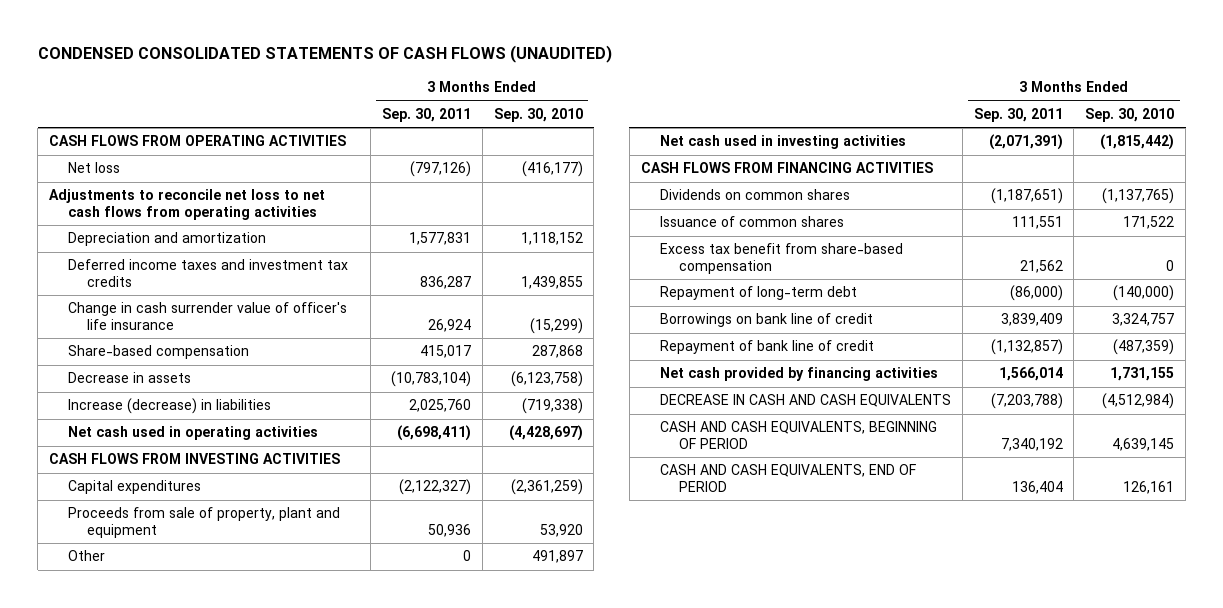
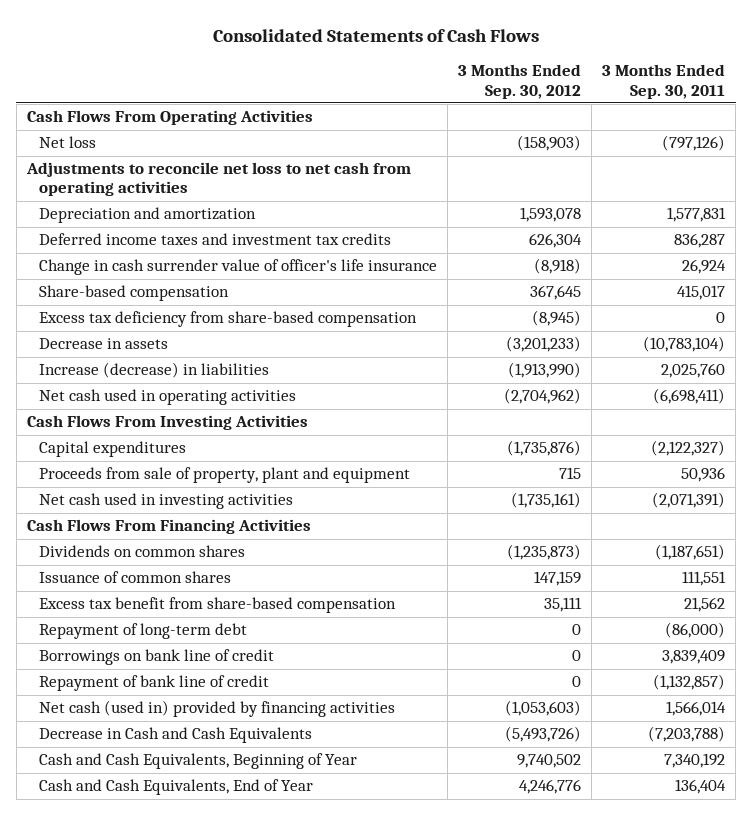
[37,45,612,64] CONDENSED CONSOLIDATED STATEMENTS OF CASH FLOWS (UNAUDITED) -> [213,28,540,42] Consolidated Statements of Cash Flows
[493,107,583,122] Sep. 30, 2010 -> none
none -> [458,64,582,99] 3 Months Ended Sep. 30, 2012
[48,135,346,147] CASH FLOWS FROM OPERATING ACTIVITIES -> [27,110,314,126] Cash Flows From Operating Activities
[48,189,325,220] Adjustments to reconcile net loss to net cash flows from operating activities -> [26,162,412,197] Adjustments to reconcile net loss to net cash from operating activities
none -> [38,311,417,328] Excess tax deficiency from share-based compensation
[48,453,340,465] CASH FLOWS FROM INVESTING ACTIVITIES -> [27,415,309,431] Cash Flows From Investing Activities
[68,550,106,562] Other -> none
[640,162,933,174] CASH FLOWS FROM FINANCING ACTIVITIES -> [27,519,312,535] Cash Flows From Financing Activities
[659,367,938,382] Net cash provided by financing activities -> [38,700,395,718] Net cash (used in) provided by financing activities
[659,394,951,408] DECREASE IN CASH AND CASH EQUIVALENTS -> [38,727,312,744] Decrease in Cash and Cash Equivalents
[659,421,937,449] CASH AND CASH EQUIVALENTS, BEGINNING OF PERIOD -> [38,753,357,770] Cash and Cash Equivalents, Beginning of Year
[659,464,916,492] CASH AND CASH EQUIVALENTS, END OF PERIOD -> [38,779,313,796] Cash and Cash Equivalents, End of Year

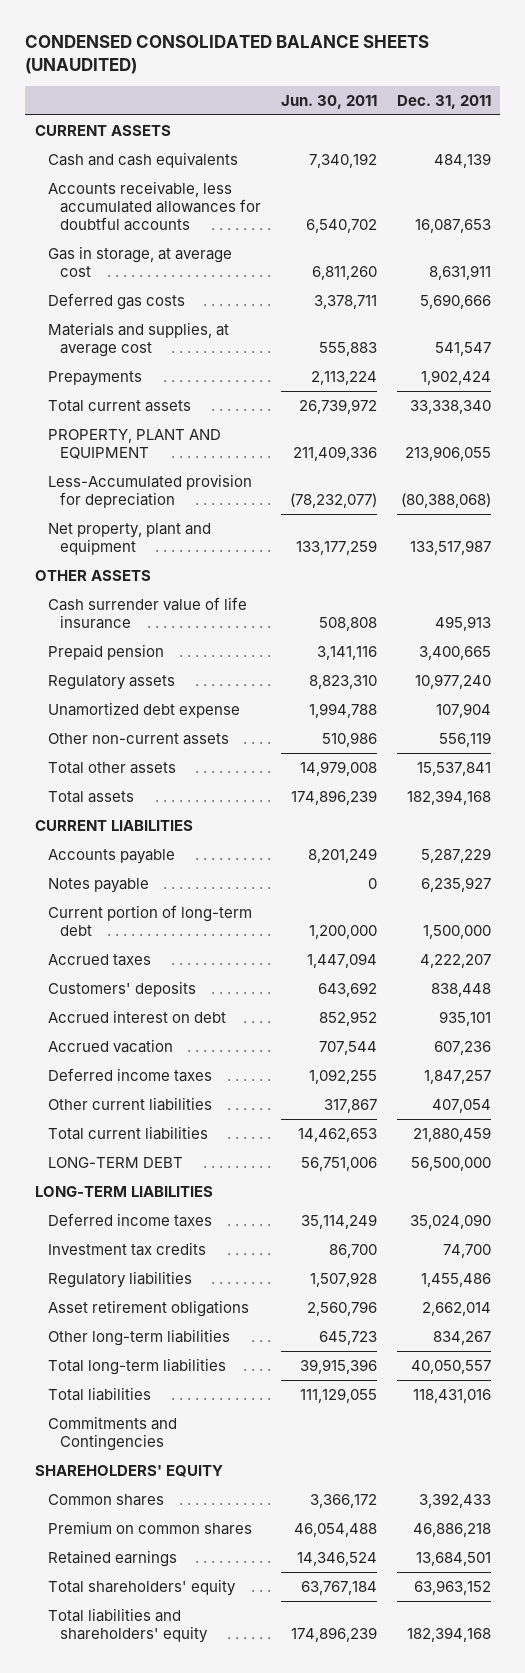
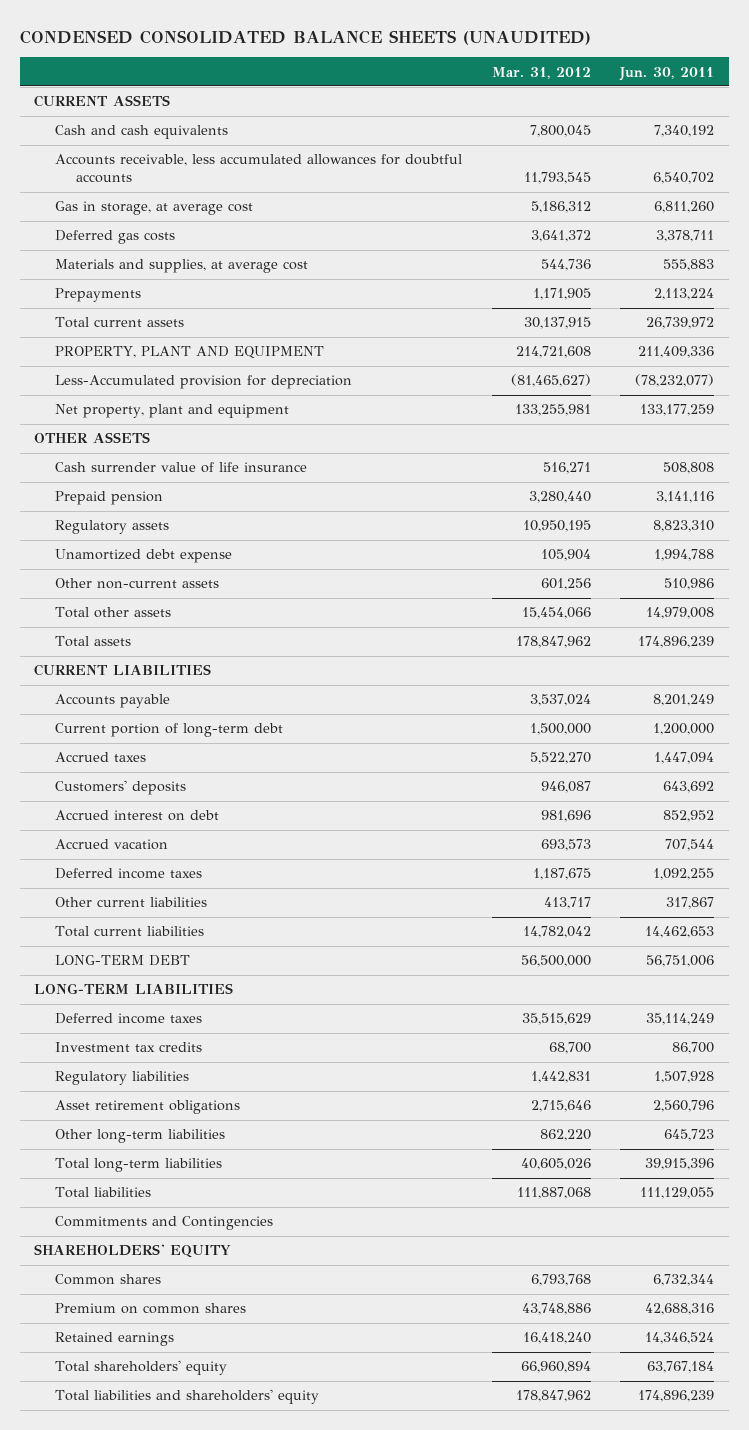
[396,94,491,109] Dec. 31, 2011 -> none
none -> [491,66,591,79] Mar. 31, 2012
[47,877,149,893] Notes payable -> none
[310,1493,378,1508] 3,366,172 -> [653,1274,715,1287] 6,732,344
[294,1522,378,1537] 46,054,488 -> [645,1303,715,1316] 42,688,316

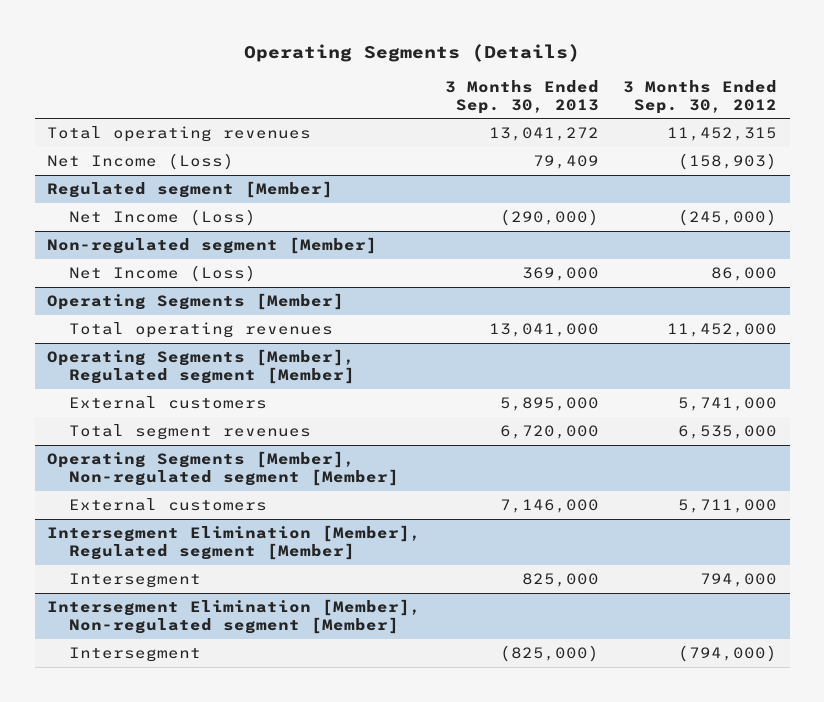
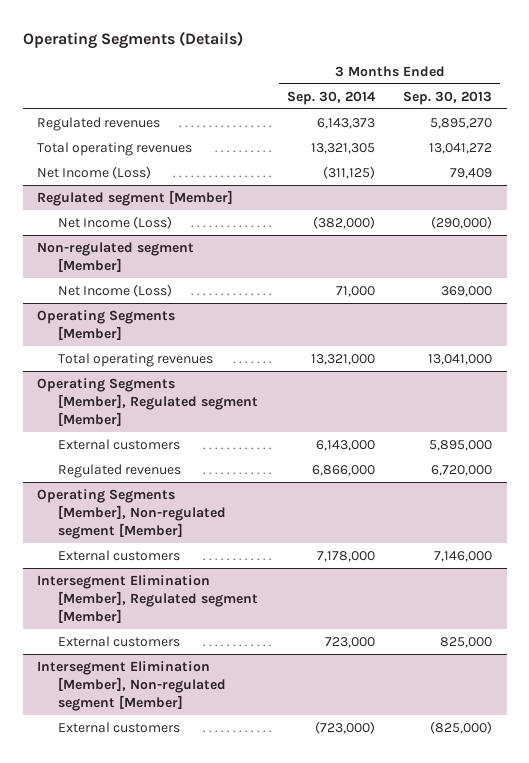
[623,79,778,114] 3 Months Ended Sep. 30, 2012 -> none
none -> [286,90,376,105] Sep. 30, 2014
none -> [36,117,160,132] Regulated revenues
[69,424,312,441] Total segment revenues -> [57,464,181,479] Regulated revenues
[69,573,202,589] Intersegment -> [57,636,180,648] External customers
[69,647,202,663] Intersegment -> [57,722,180,734] External customers

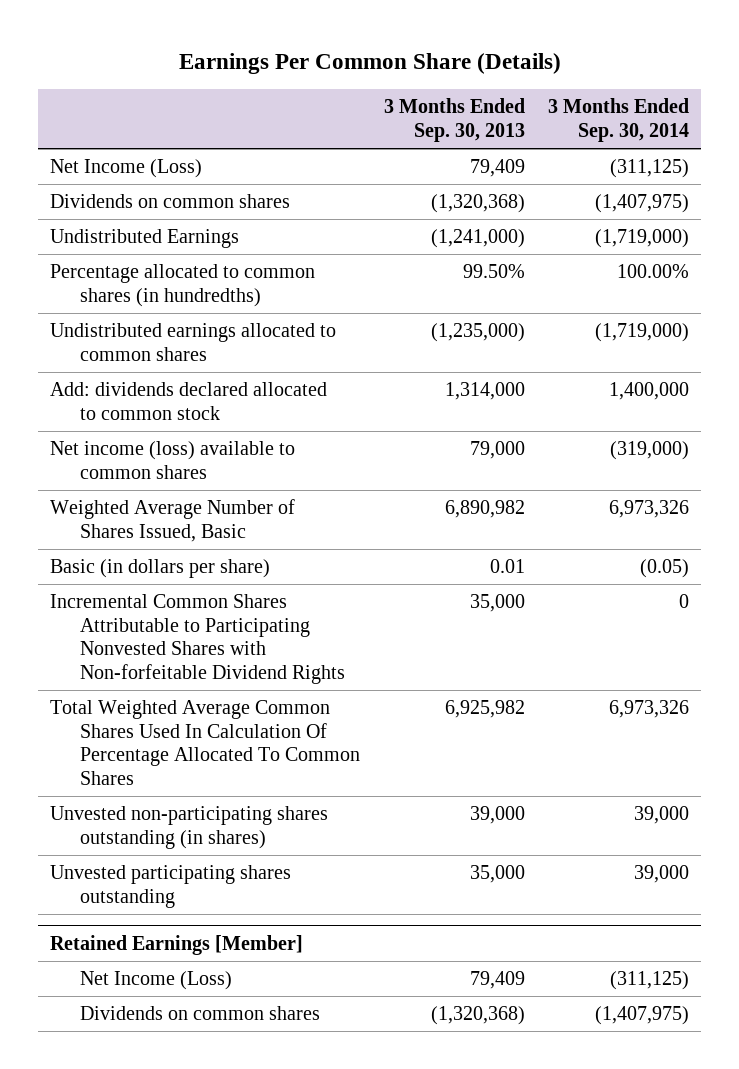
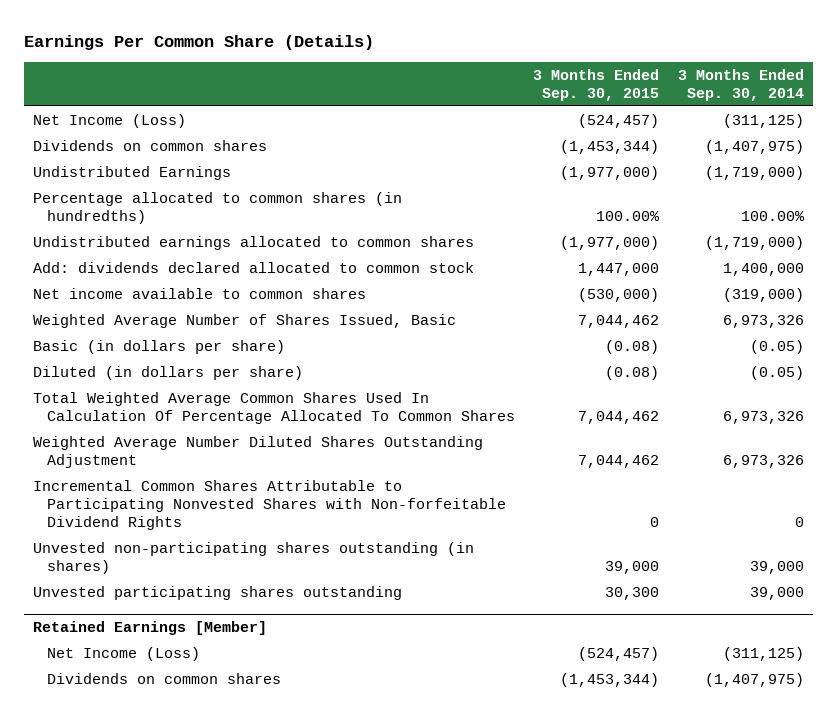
[383,98,525,142] 3 Months Ended Sep. 30, 2013 -> none
none -> [533,68,660,101] 3 Months Ended Sep. 30, 2015
[50,441,296,479] Net income (loss) available to common shares -> [32,287,366,299] Net income available to common shares
none -> [32,365,303,380] Diluted (in dollars per share)
none -> [32,435,483,469] Weighted Average Number Diluted Shares Outstanding Adjustment
[50,594,346,685] Incremental Common Shares Attributable to Participating Nonvested Shares with Non-forfeitable Dividend Rights -> [32,479,507,531] Incremental Common Shares Attributable to Participating Nonvested Shares with Non-forfeitable Dividend Rights

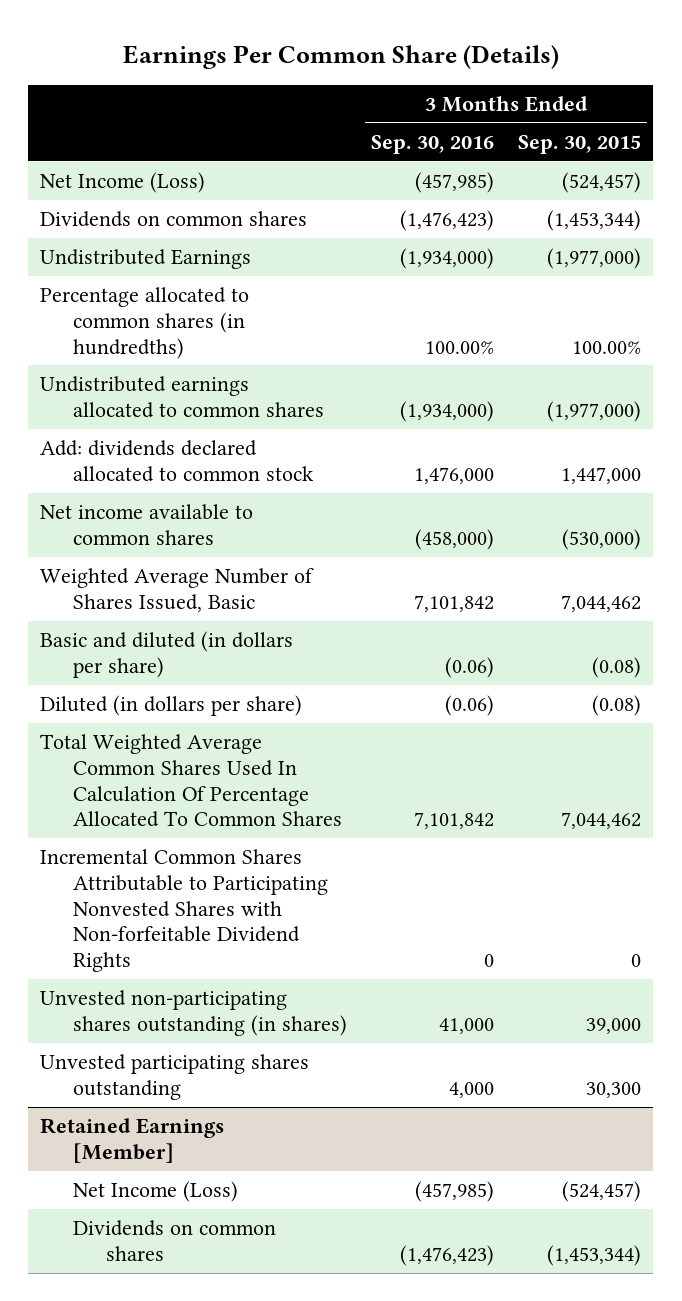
[677,68,804,101] 3 Months Ended Sep. 30, 2014 -> none
none -> [371,135,495,155] Sep. 30, 2016
[32,339,285,354] Basic (in dollars per share) -> [40,631,294,678] Basic and diluted (in dollars per share)
[32,435,483,469] Weighted Average Number Diluted Shares Outstanding Adjustment -> none

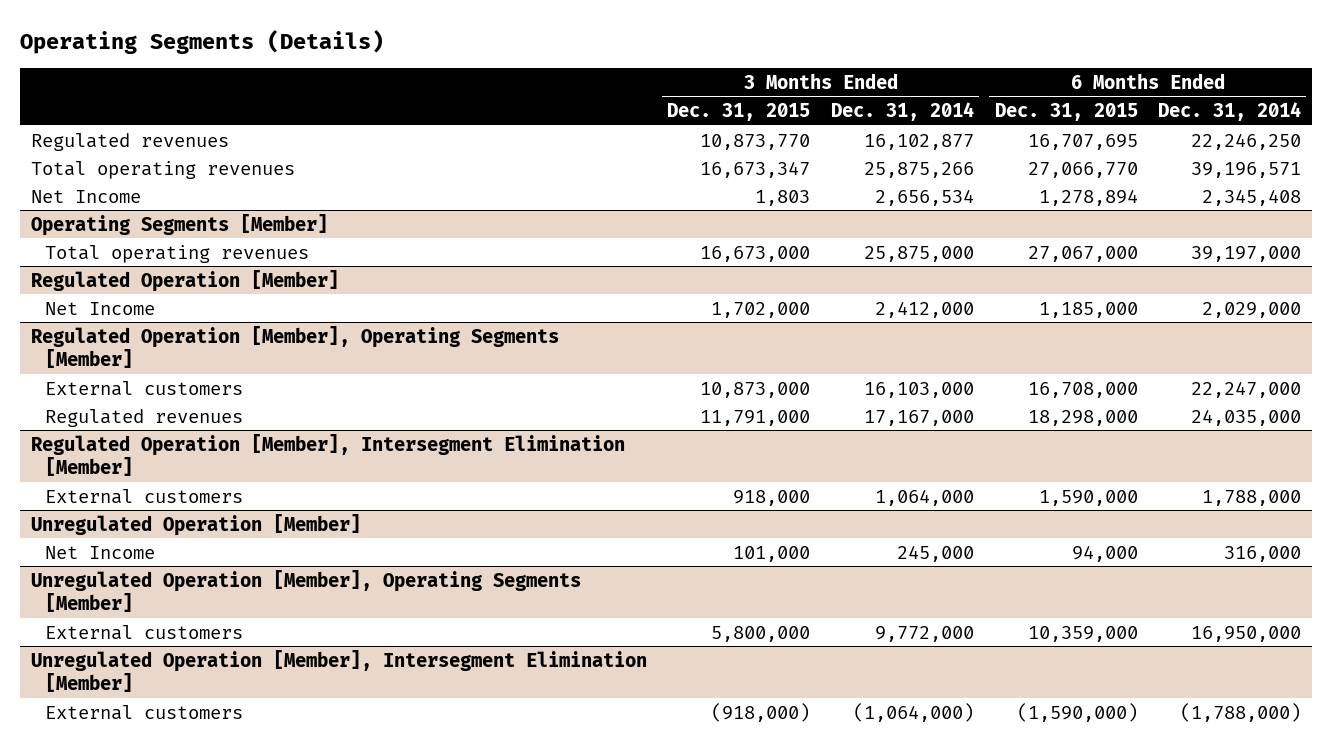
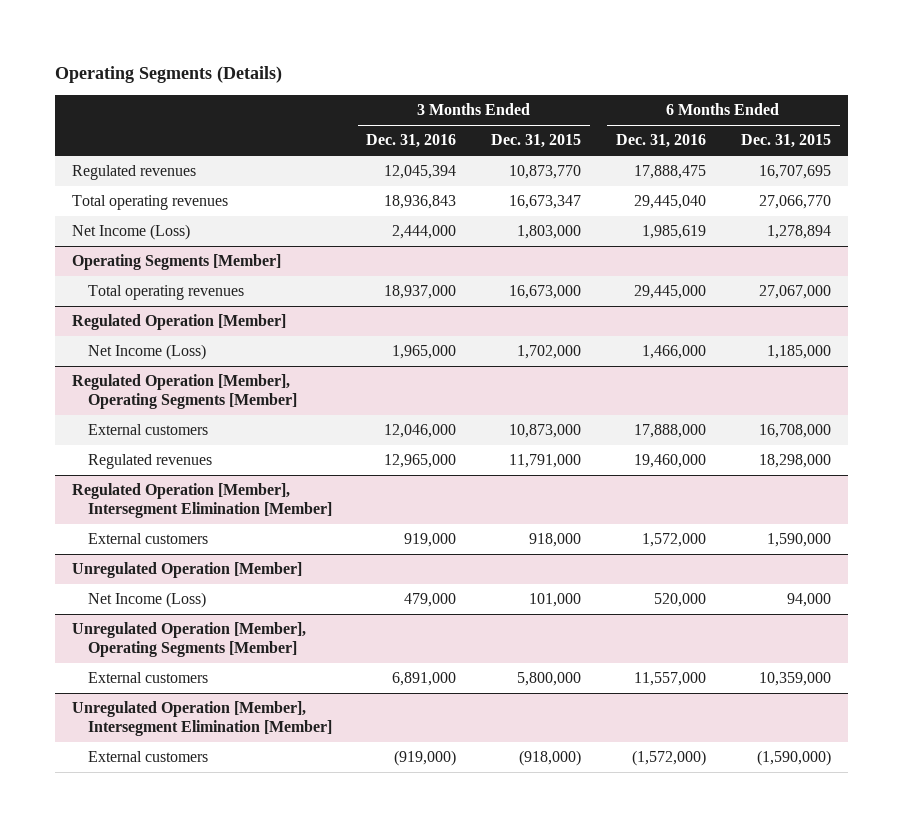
[830,101,974,121] Dec. 31, 2014 -> none
[1158,101,1302,121] Dec. 31, 2014 -> none
none -> [366,134,457,149] Dec. 31, 2016
none -> [615,134,706,149] Dec. 31, 2016
[30,189,141,203] Net Income -> [71,224,190,241] Net Income (Loss)
[755,189,811,206] 1,803 -> [517,225,582,240] 1,803,000
[44,301,155,315] Net Income -> [87,344,206,361] Net Income (Loss)
[44,545,155,559] Net Income -> [87,592,206,609] Net Income (Loss)

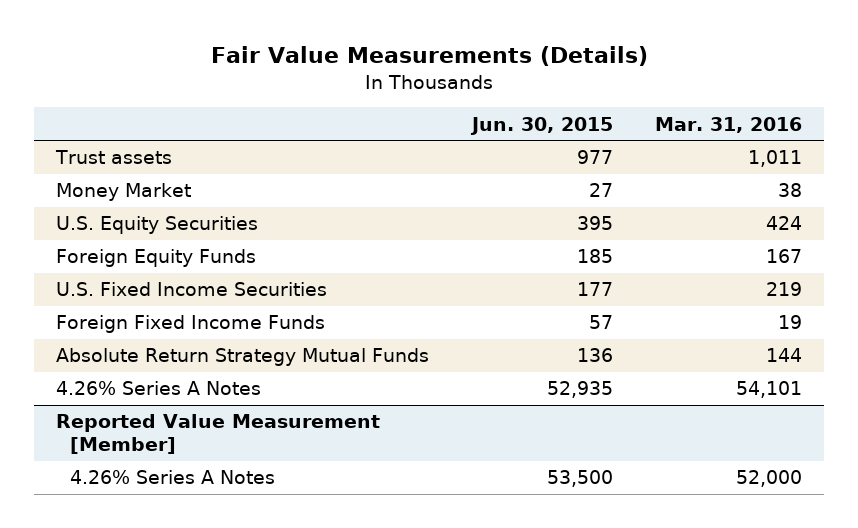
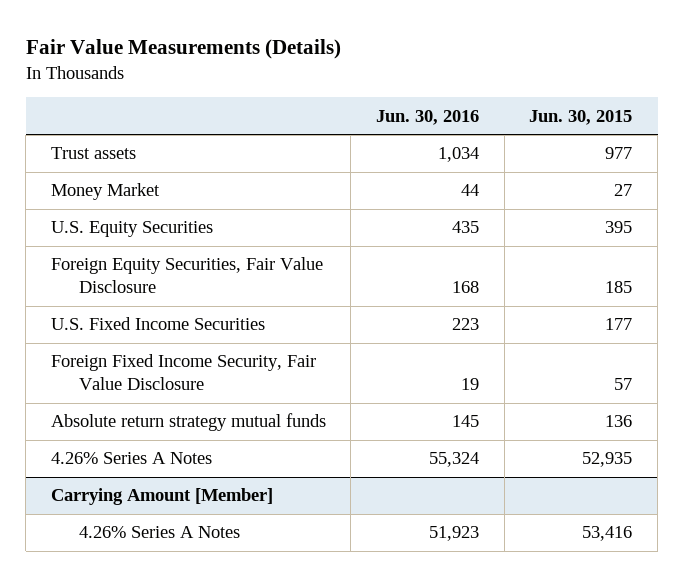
[655,116,803,133] Mar. 31, 2016 -> none
none -> [376,109,480,125] Jun. 30, 2016
[55,249,256,268] Foreign Equity Funds -> [50,257,323,294] Foreign Equity Securities, Fair Value Disclosure
[55,315,325,334] Foreign Fixed Income Funds -> [50,354,316,391] Foreign Fixed Income Security, Fair Value Disclosure
[55,348,429,367] Absolute Return Strategy Mutual Funds -> [50,413,326,432] Absolute return strategy mutual funds
[55,414,380,455] Reported Value Measurement [Member] -> [50,488,273,506] Carrying Amount [Member]
[546,470,613,488] 53,500 -> [582,526,633,542] 53,416

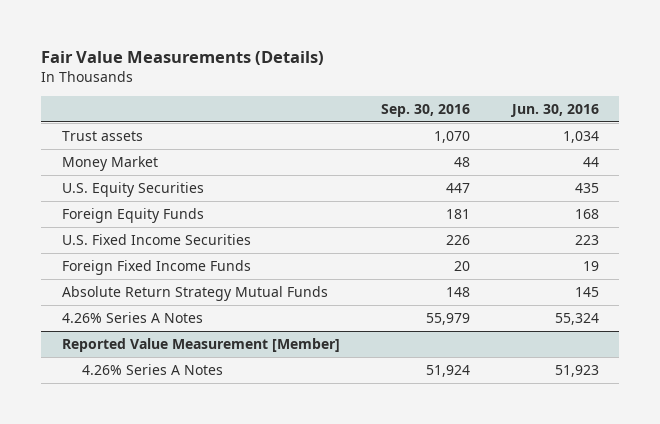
[529,109,633,125] Jun. 30, 2015 -> none
none -> [381,104,471,118] Sep. 30, 2016
[50,257,323,294] Foreign Equity Securities, Fair Value Disclosure -> [61,207,204,223] Foreign Equity Funds
[50,354,316,391] Foreign Fixed Income Security, Fair Value Disclosure -> [61,259,251,275] Foreign Fixed Income Funds
[50,413,326,432] Absolute return strategy mutual funds -> [61,285,328,301] Absolute Return Strategy Mutual Funds
[50,488,273,506] Carrying Amount [Member] -> [61,337,340,352] Reported Value Measurement [Member]

